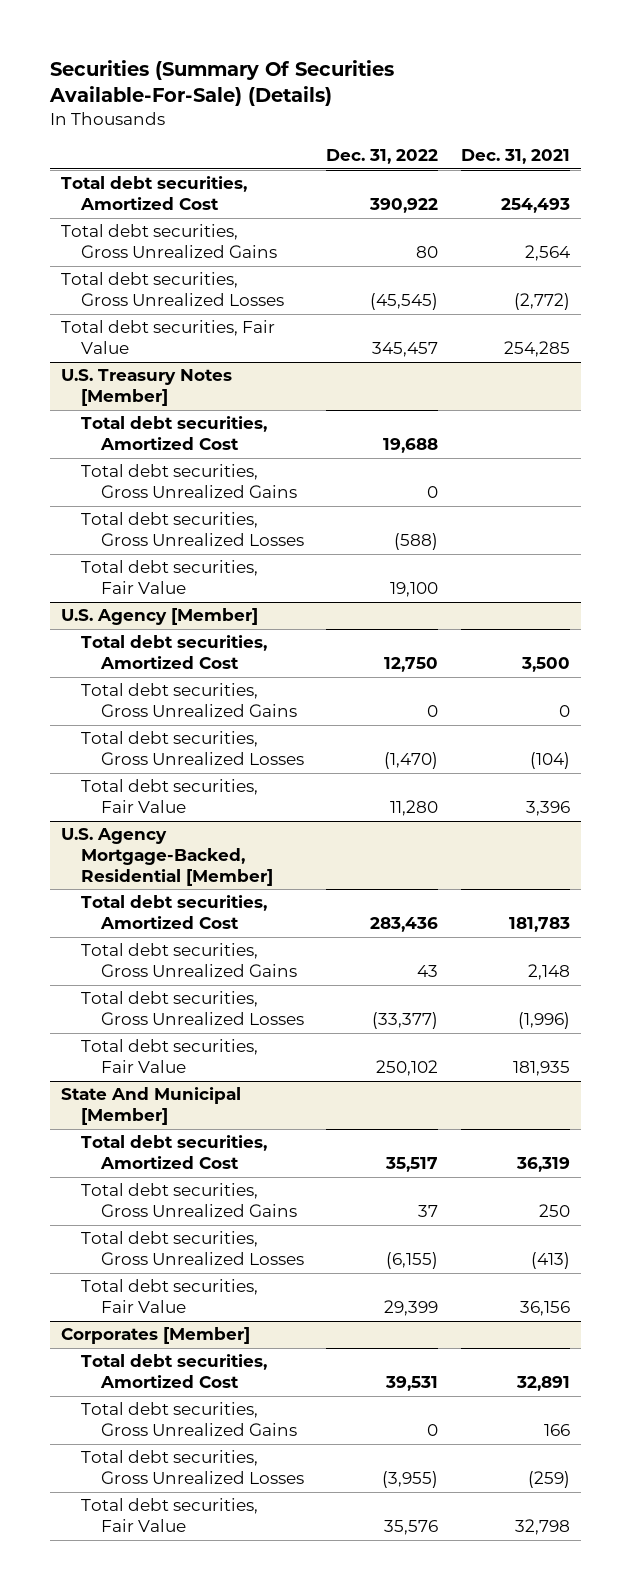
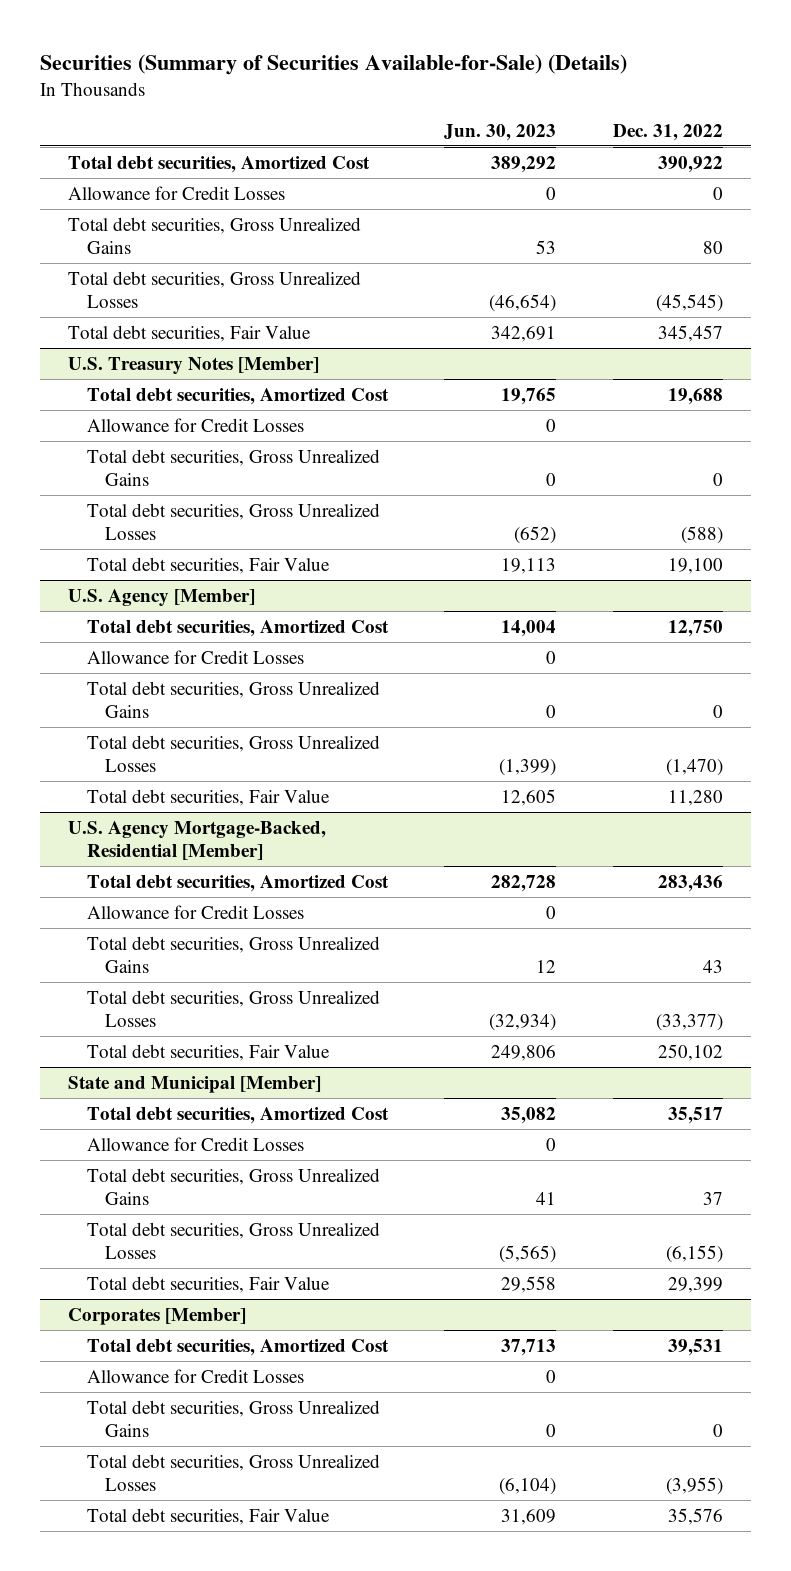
[48,60,394,107] Securities (Summary Of Securities Available-For-Sale) (Details) -> [40,53,628,75] Securities (Summary of Securities Available-for-Sale) (Details)
[461,149,571,165] Dec. 31, 2021 -> none
none -> [444,123,557,141] Jun. 30, 2023
none -> [68,185,286,200] Allowance for Credit Losses
none -> [86,417,304,432] Allowance for Credit Losses
none -> [86,649,304,664] Allowance for Credit Losses
none -> [86,904,304,919] Allowance for Credit Losses
[61,1087,242,1126] State And Municipal [Member] -> [68,1075,322,1093] State and Municipal [Member]
none -> [86,1136,304,1151] Allowance for Credit Losses
none -> [86,1368,304,1383] Allowance for Credit Losses

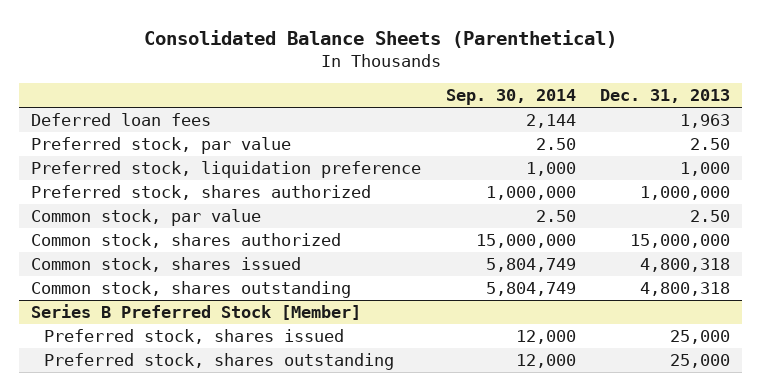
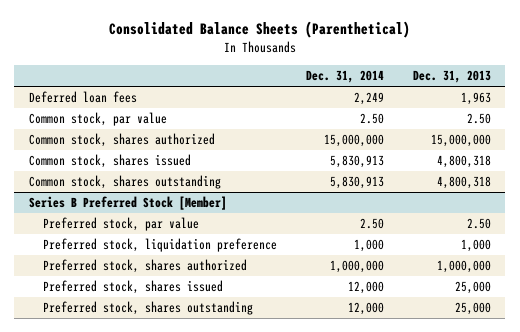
[445,89,576,106] Sep. 30, 2014 -> none
none -> [305,70,384,84] Dec. 31, 2014
[31,136,292,154] Preferred stock, par value -> none
[31,160,422,178] Preferred stock, liquidation preference -> none
[31,184,372,200] Preferred stock, shares authorized -> none
none -> [42,217,199,232] Preferred stock, par value
none -> [42,238,277,253] Preferred stock, liquidation preference
none -> [42,259,247,274] Preferred stock, shares authorized

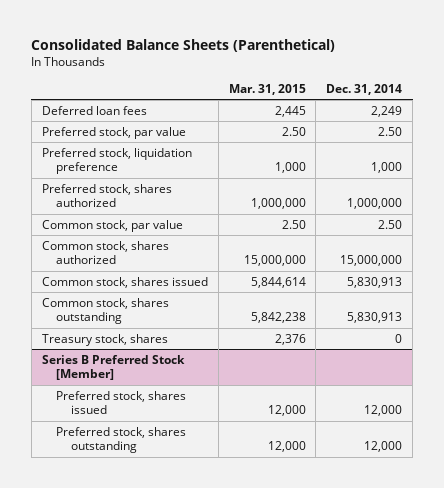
[412,70,491,84] Dec. 31, 2013 -> none
none -> [228,83,306,95] Mar. 31, 2015
none -> [41,126,186,139] Preferred stock, par value
none -> [41,147,192,175] Preferred stock, liquidation preference
none -> [41,183,172,208] Preferred stock, shares authorized
none -> [41,333,168,346] Treasury stock, shares
[42,217,199,232] Preferred stock, par value -> none
[42,238,277,253] Preferred stock, liquidation preference -> none
[42,259,247,274] Preferred stock, shares authorized -> none

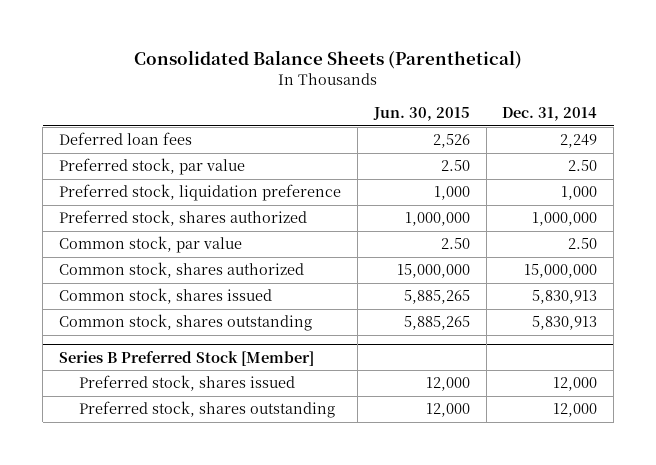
[228,83,306,95] Mar. 31, 2015 -> none
none -> [372,107,470,122] Jun. 30, 2015
[41,333,168,346] Treasury stock, shares -> none

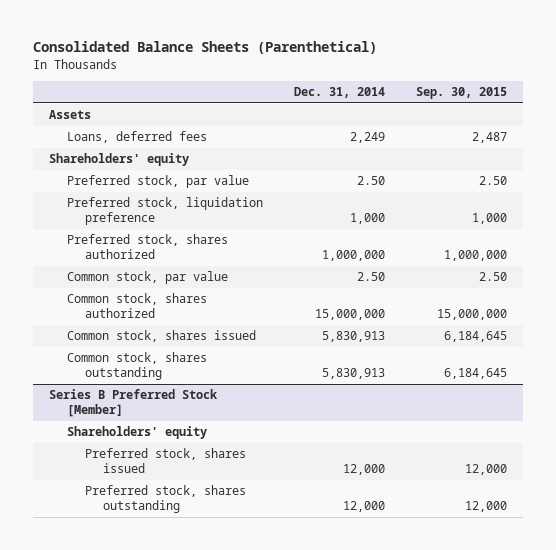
[372,107,470,122] Jun. 30, 2015 -> none
none -> [415,87,507,100] Sep. 30, 2015
none -> [48,110,91,120] Assets
[58,132,192,146] Deferred loan fees -> [66,131,207,144] Loans, deferred fees
none -> [48,153,189,167] Shareholders' equity
none -> [66,426,207,440] Shareholders' equity

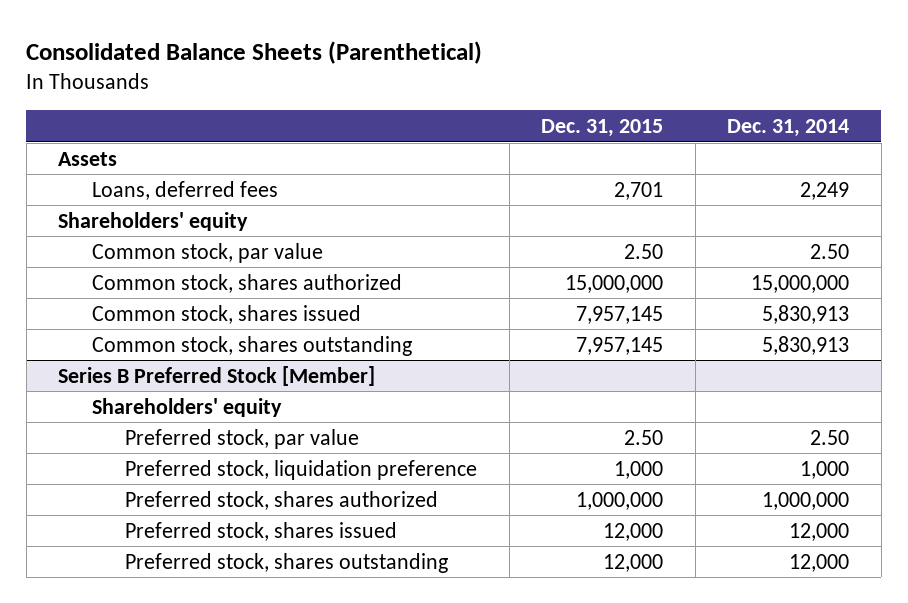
[415,87,507,100] Sep. 30, 2015 -> none
none -> [541,118,664,137] Dec. 31, 2015
[66,175,249,189] Preferred stock, par value -> none
[66,197,263,226] Preferred stock, liquidation preference -> none
[66,234,228,260] Preferred stock, shares authorized -> none
none -> [125,428,360,449] Preferred stock, par value
none -> [125,459,478,480] Preferred stock, liquidation preference
none -> [125,490,439,510] Preferred stock, shares authorized

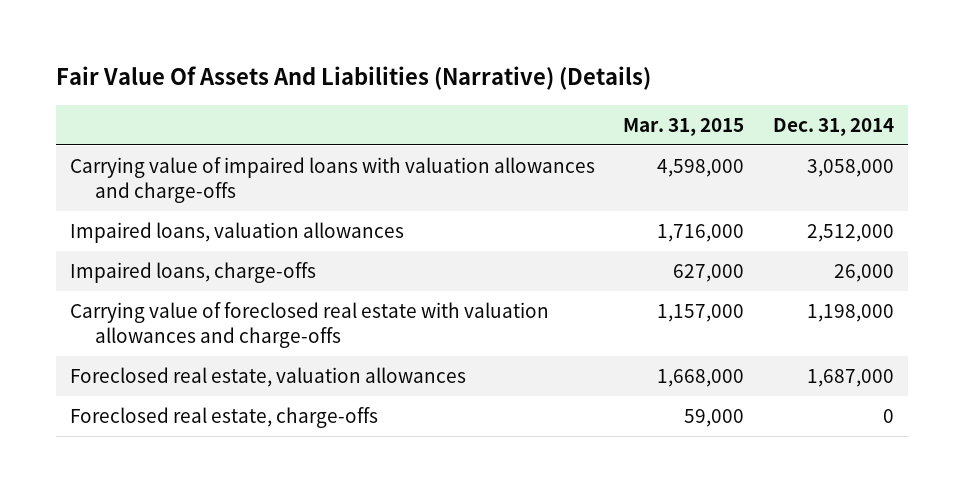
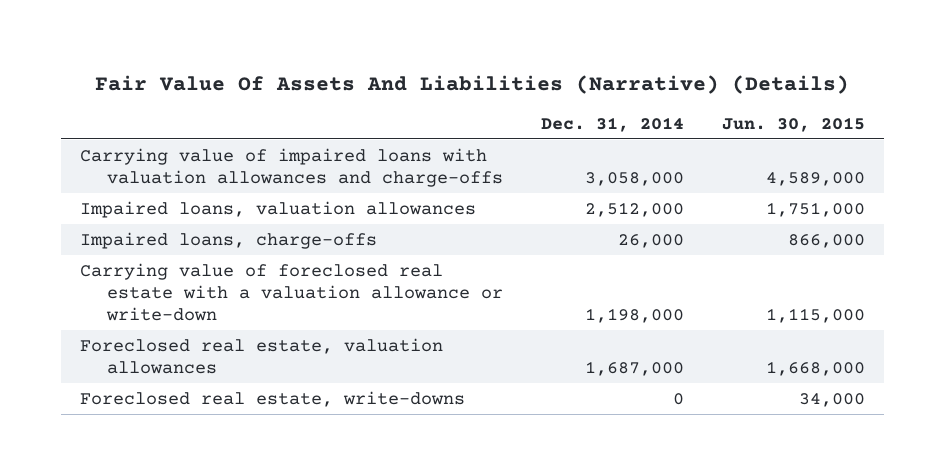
[623,117,745,136] Mar. 31, 2015 -> none
none -> [721,117,865,133] Jun. 30, 2015
[69,302,549,348] Carrying value of foreclosed real estate with valuation allowances and charge-offs -> [79,262,504,322] Carrying value of foreclosed real estate with a valuation allowance or write-down
[69,407,378,429] Foreclosed real estate, charge-offs -> [79,390,465,407] Foreclosed real estate, write-downs

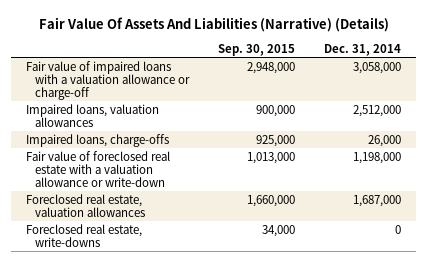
[721,117,865,133] Jun. 30, 2015 -> none
none -> [218,43,296,56] Sep. 30, 2015
[79,147,504,188] Carrying value of impaired loans with valuation allowances and charge-offs -> [25,60,190,101] Fair value of impaired loans with a valuation allowance or charge-off
[79,262,504,322] Carrying value of foreclosed real estate with a valuation allowance or write-down -> [25,150,170,188] Fair value of foreclosed real estate with a valuation allowance or write-down

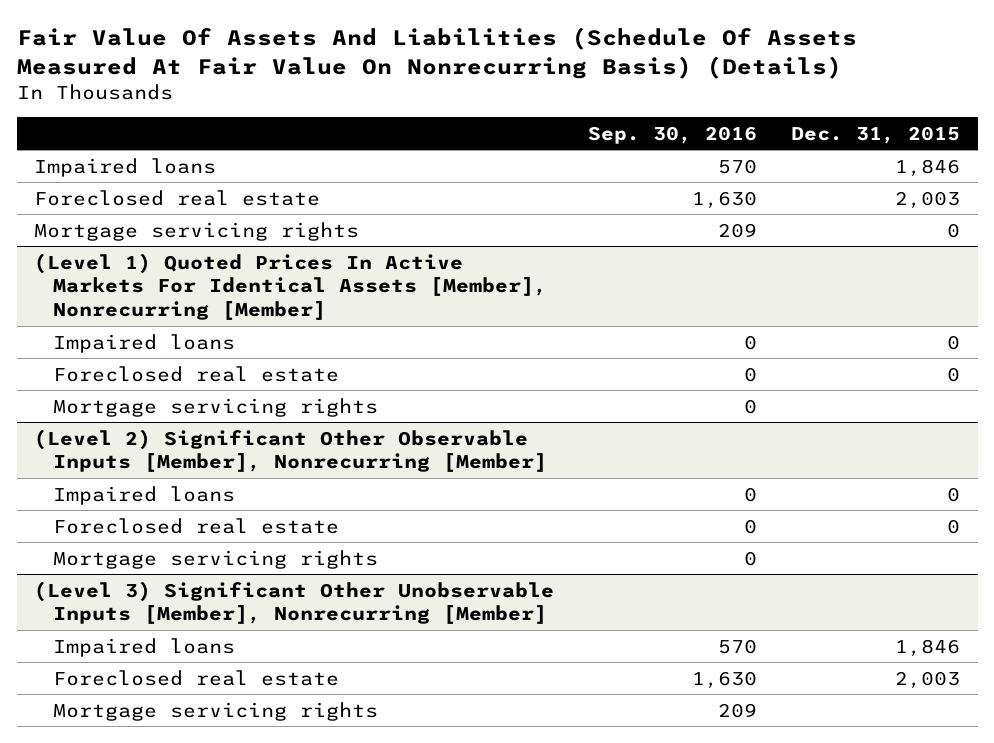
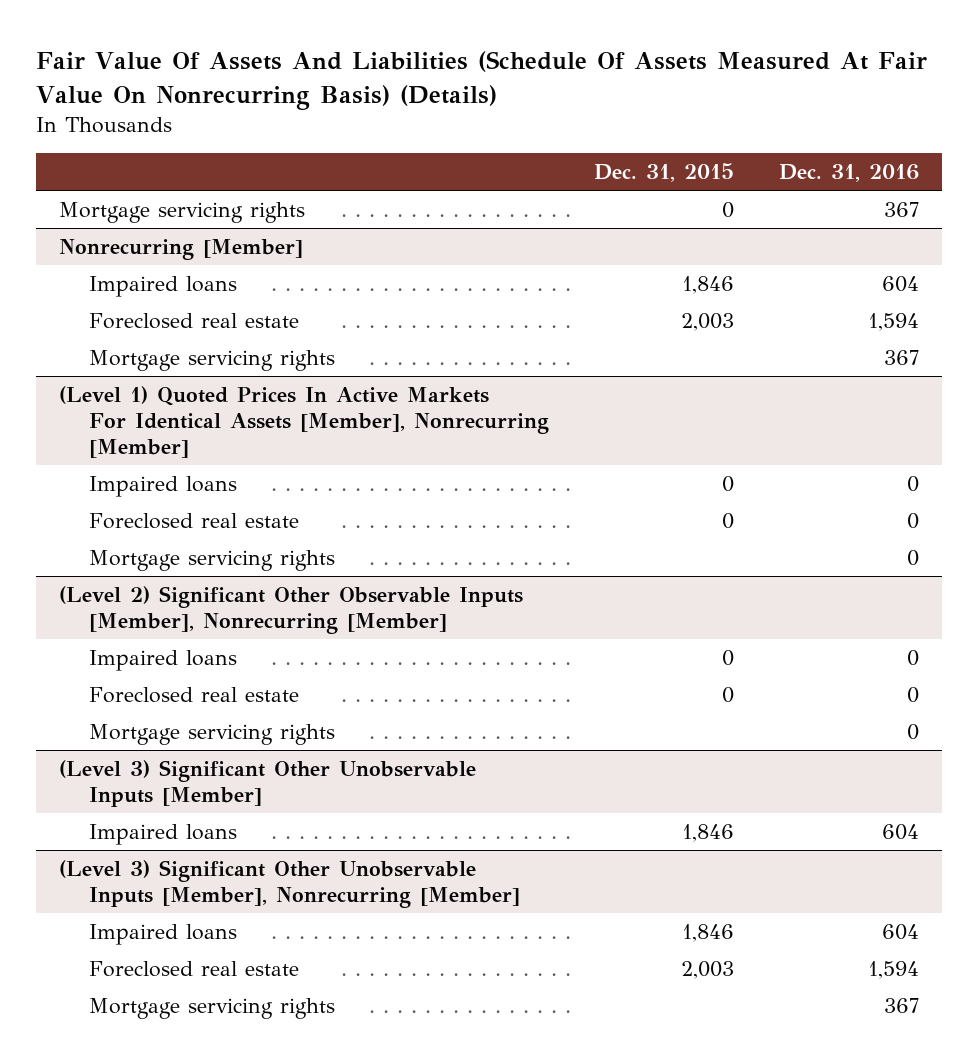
[588,125,758,144] Sep. 30, 2016 -> none
none -> [779,164,920,183] Dec. 31, 2016
[33,221,359,241] Mortgage servicing rights -> [58,201,305,223] Mortgage servicing rights
none -> [58,238,303,260] Nonrecurring [Member]
none -> [88,349,335,371] Mortgage servicing rights
none -> [58,759,476,808] (Level 3) Significant Other Unobservable Inputs [Member]
none -> [88,823,237,845] Impaired loans

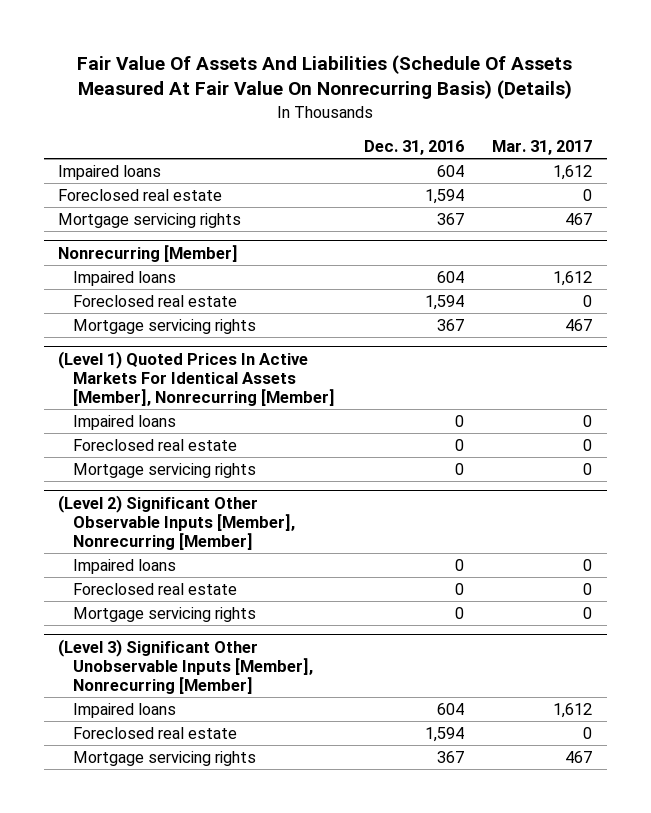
[593,163,734,183] Dec. 31, 2015 -> none
none -> [492,140,593,156] Mar. 31, 2017
none -> [58,164,162,180] Impaired loans
none -> [58,188,223,201] Foreclosed real estate
[58,759,476,808] (Level 3) Significant Other Unobservable Inputs [Member] -> none
[88,823,237,845] Impaired loans -> none

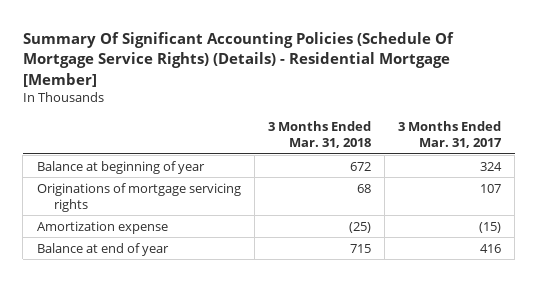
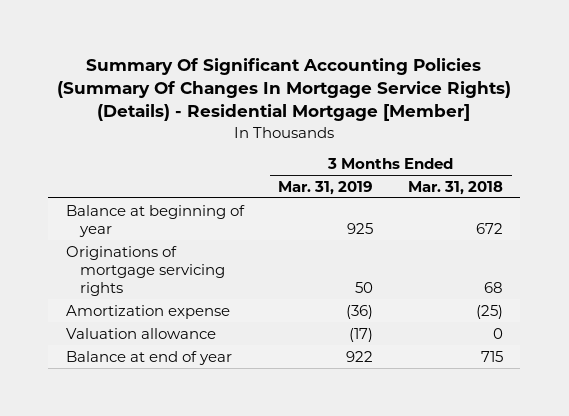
[22,31,454,87] Summary Of Significant Accounting Policies (Schedule Of Mortgage Service Rights) (Details) - Residential Mortgage [Member] -> [57,58,512,122] Summary Of Significant Accounting Policies (Summary Of Changes In Mortgage Service Rights) (Details) - Residential Mortgage [Member]
[398,121,503,149] 3 Months Ended Mar. 31, 2017 -> none
none -> [278,180,374,195] Mar. 31, 2019
none -> [65,327,216,339] Valuation allowance

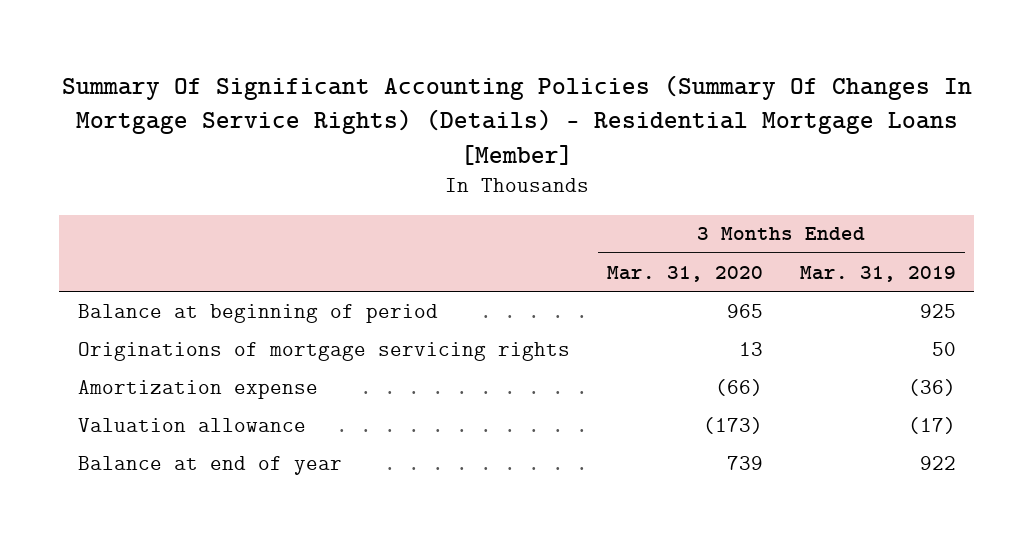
[57,58,512,122] Summary Of Significant Accounting Policies (Summary Of Changes In Mortgage Service Rights) (Details) - Residential Mortgage [Member] -> [61,74,972,165] Summary Of Significant Accounting Policies (Summary Of Changes In Mortgage Service Rights) (Details) - Residential Mortgage Loans [Member]
[408,180,504,195] Mar. 31, 2018 -> none
none -> [606,265,763,282] Mar. 31, 2020
[65,204,245,237] Balance at beginning of year -> [77,303,438,323] Balance at beginning of period

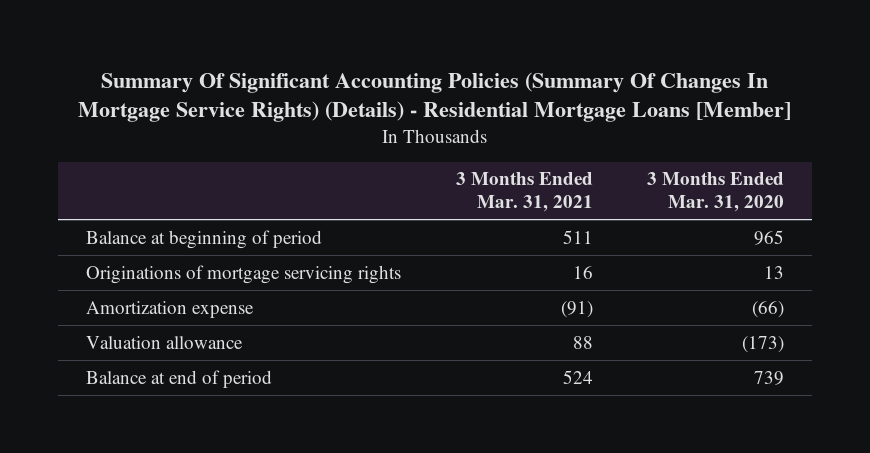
[799,265,956,282] Mar. 31, 2019 -> none
none -> [455,172,593,213] 3 Months Ended Mar. 31, 2021
[77,455,342,475] Balance at end of year -> [85,369,272,388] Balance at end of period

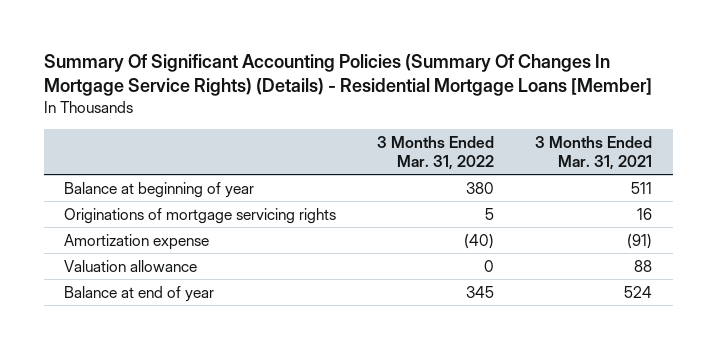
[647,172,785,213] 3 Months Ended Mar. 31, 2020 -> none
none -> [377,136,495,170] 3 Months Ended Mar. 31, 2022
[85,229,322,249] Balance at beginning of period -> [64,181,255,198] Balance at beginning of year
[85,369,272,388] Balance at end of period -> [64,285,215,302] Balance at end of year

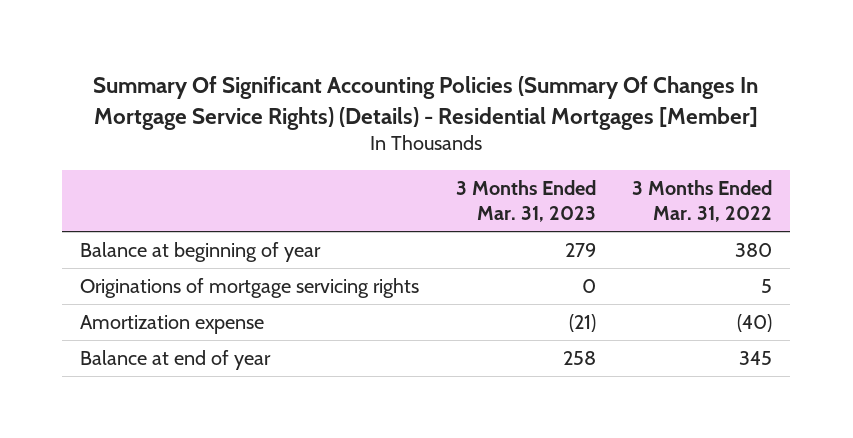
[43,53,652,97] Summary Of Significant Accounting Policies (Summary Of Changes In Mortgage Service Rights) (Details) - Residential Mortgage Loans [Member] -> [93,75,759,130] Summary Of Significant Accounting Policies (Summary Of Changes In Mortgage Service Rights) (Details) - Residential Mortgages [Member]
[535,136,653,170] 3 Months Ended Mar. 31, 2021 -> none
none -> [455,179,596,223] 3 Months Ended Mar. 31, 2023
[64,259,198,272] Valuation allowance -> none

